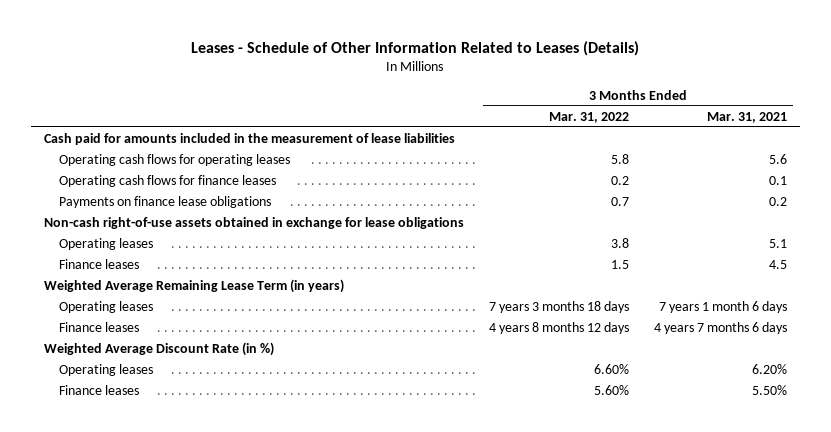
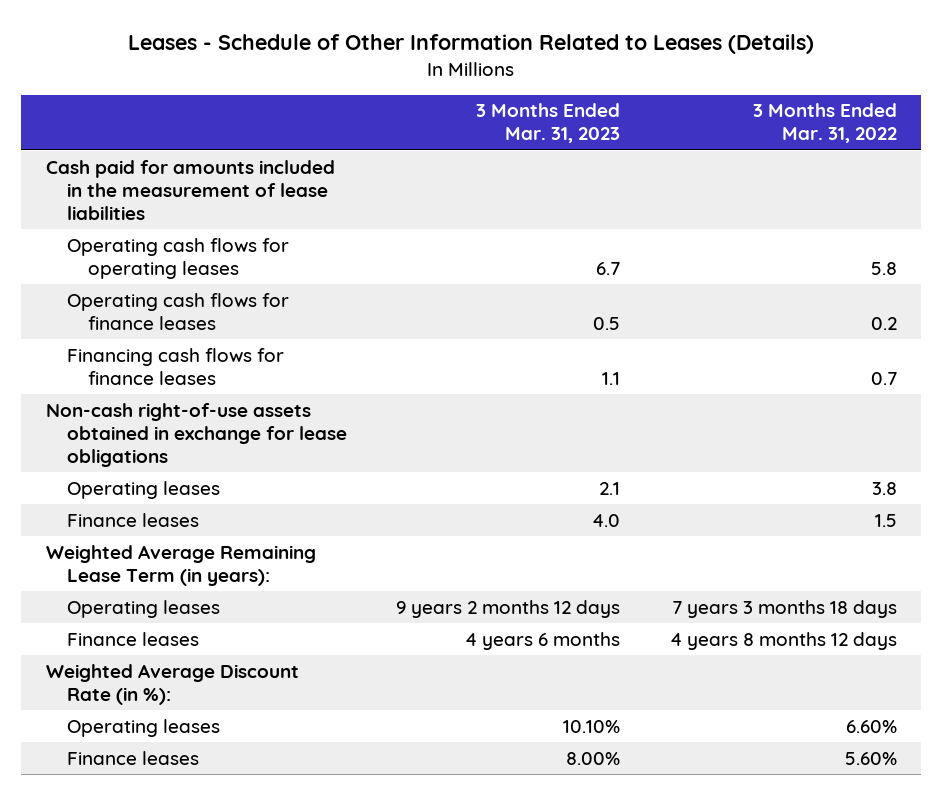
[706,111,787,123] Mar. 31, 2021 -> none
none -> [476,103,621,144] 3 Months Ended Mar. 31, 2023
[58,195,271,208] Payments on finance lease obligations -> [67,347,285,385] Financing cash flows for finance leases
[43,278,344,293] Weighted Average Remaining Lease Term (in years) -> [45,544,316,586] Weighted Average Remaining Lease Term (in years):
[43,341,274,356] Weighted Average Discount Rate (in %) -> [45,663,299,705] Weighted Average Discount Rate (in %):

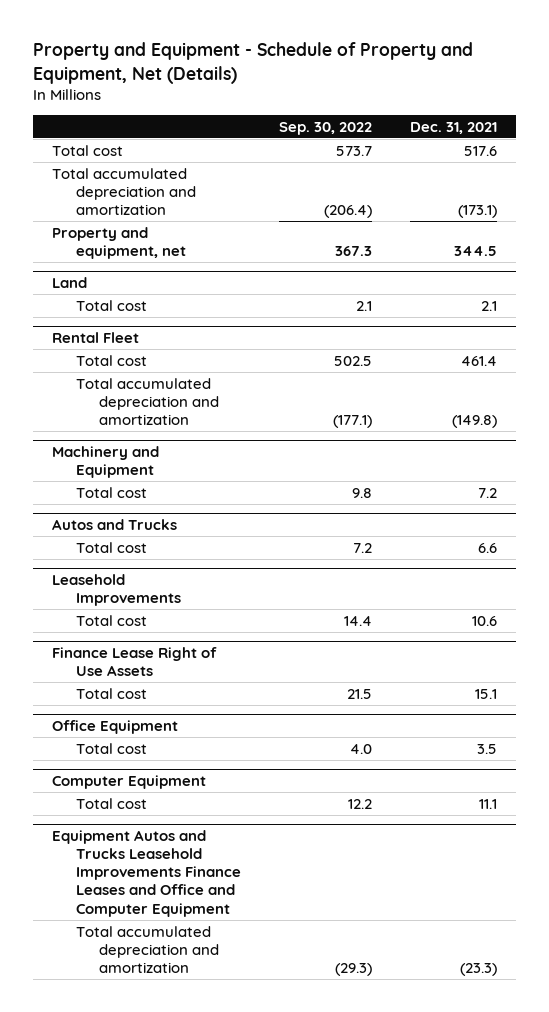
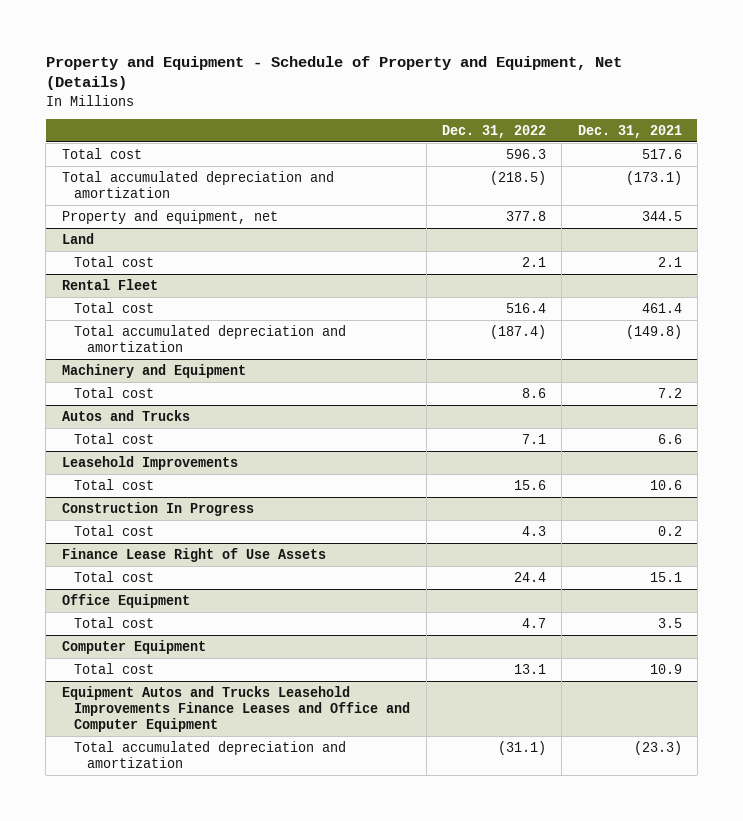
[278,121,372,135] Sep. 30, 2022 -> none
none -> [442,124,547,138] Dec. 31, 2022
none -> [61,501,254,516] Construction In Progress
none -> [74,524,155,536] Total cost
[478,798,497,809] 11.1 -> [649,663,682,674] 10.9

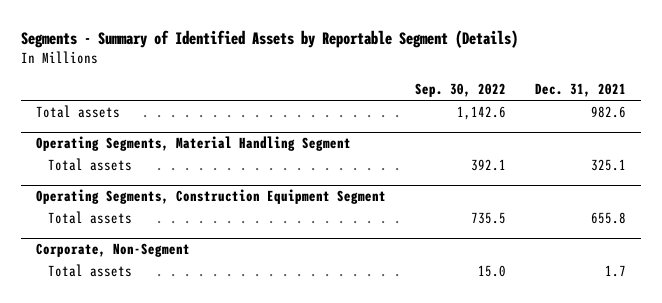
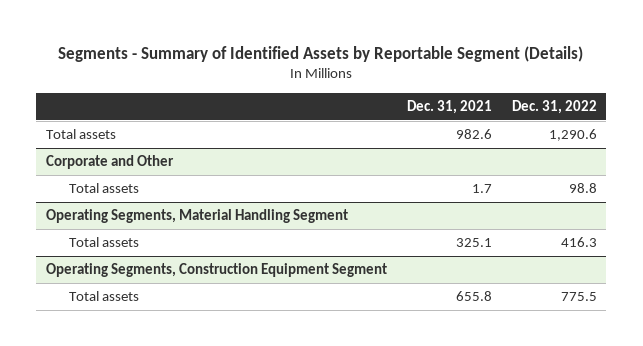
[415,83,507,98] Sep. 30, 2022 -> none
none -> [511,99,597,114] Dec. 31, 2022
none -> [46,155,175,170] Corporate and Other
none -> [68,183,139,194] Total assets
[35,243,190,258] Corporate, Non-Segment -> none
[48,264,133,278] Total assets -> none

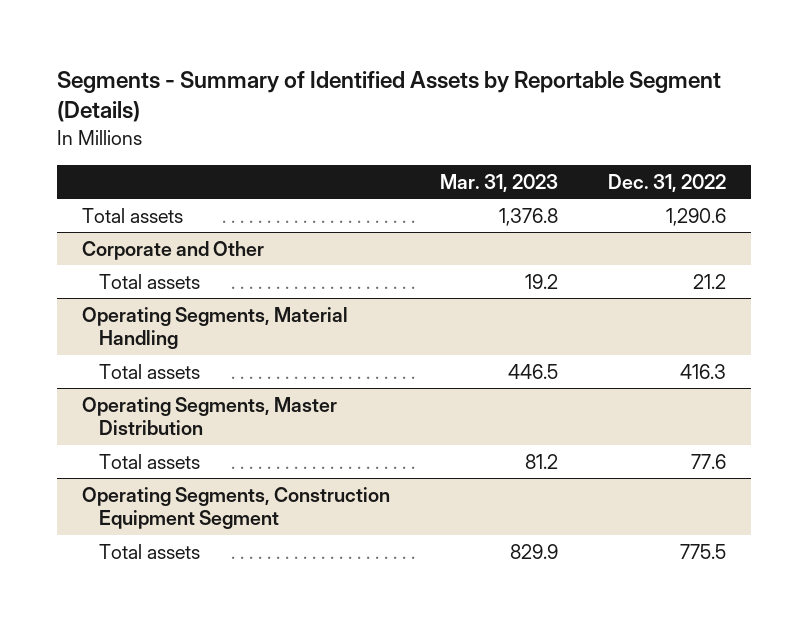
[406,99,492,114] Dec. 31, 2021 -> none
none -> [440,173,559,192] Mar. 31, 2023
[568,183,597,194] 98.8 -> [693,273,727,289] 21.2
[46,209,349,224] Operating Segments, Material Handling Segment -> [82,306,349,350] Operating Segments, Material Handling
none -> [82,396,338,436] Operating Segments, Master Distribution
none -> [98,453,200,469] Total assets

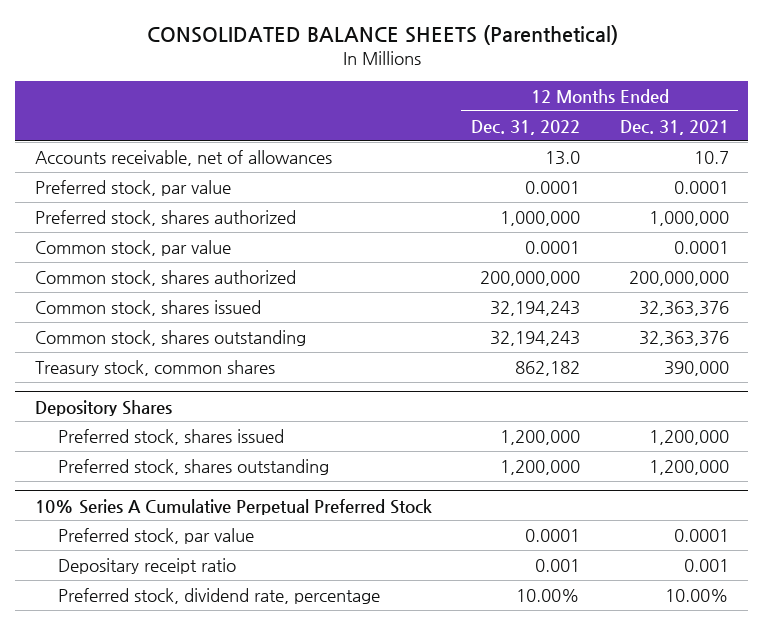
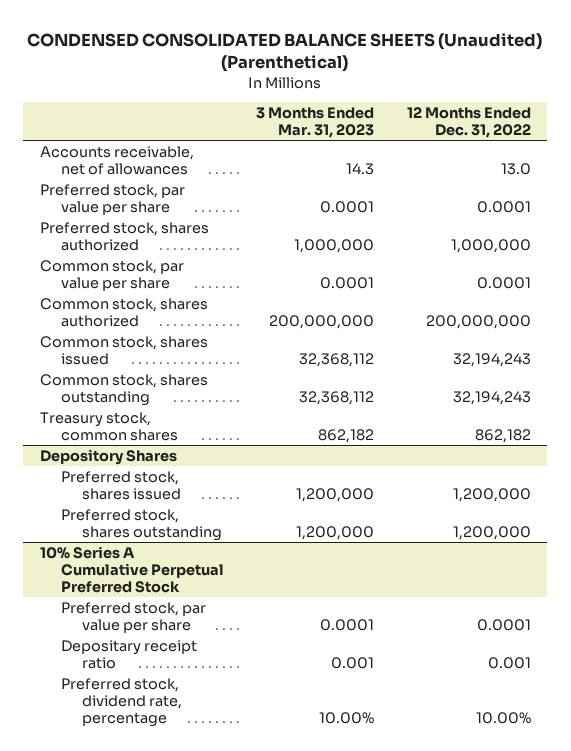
[146,25,618,46] CONSOLIDATED BALANCE SHEETS (Parenthetical) -> [27,32,543,73] CONDENSED CONSOLIDATED BALANCE SHEETS (Unaudited) (Parenthetical)
[619,119,729,135] Dec. 31, 2021 -> none
none -> [256,106,375,138] 3 Months Ended Mar. 31, 2023
[34,179,231,196] Preferred stock, par value -> [39,183,185,215] Preferred stock, par value per share
[34,239,231,256] Common stock, par value -> [39,259,184,291] Common stock, par value per share
[58,527,255,544] Preferred stock, par value -> [60,601,206,633] Preferred stock, par value per share

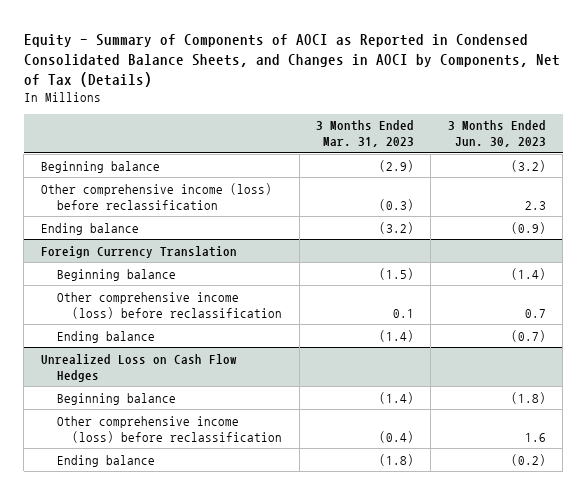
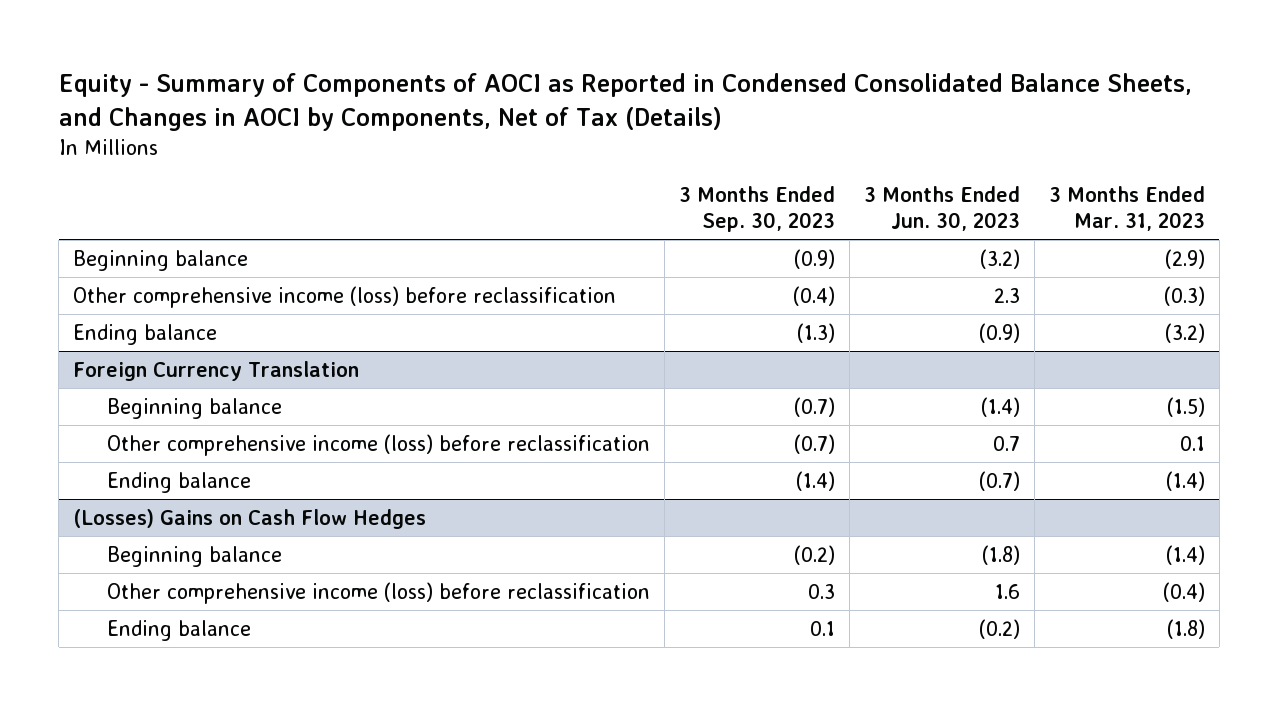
none -> [679,186,836,233] 3 Months Ended Sep. 30, 2023
[40,353,237,382] Unrealized Loss on Cash Flow Hedges -> [73,508,427,529] (Losses) Gains on Cash Flow Hedges

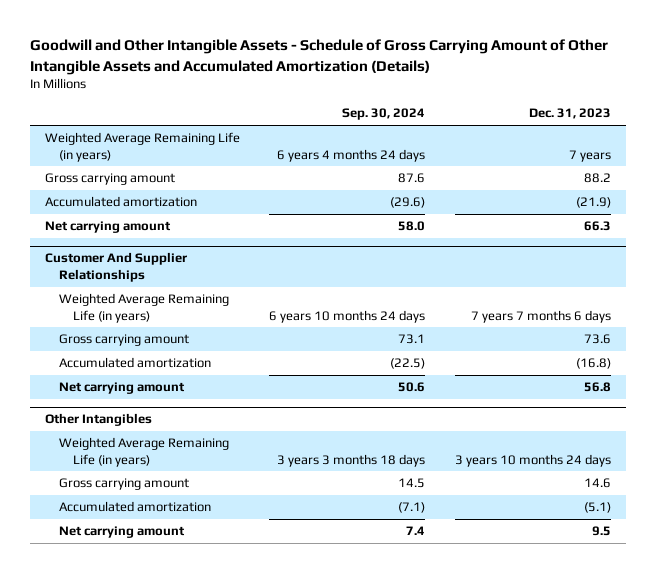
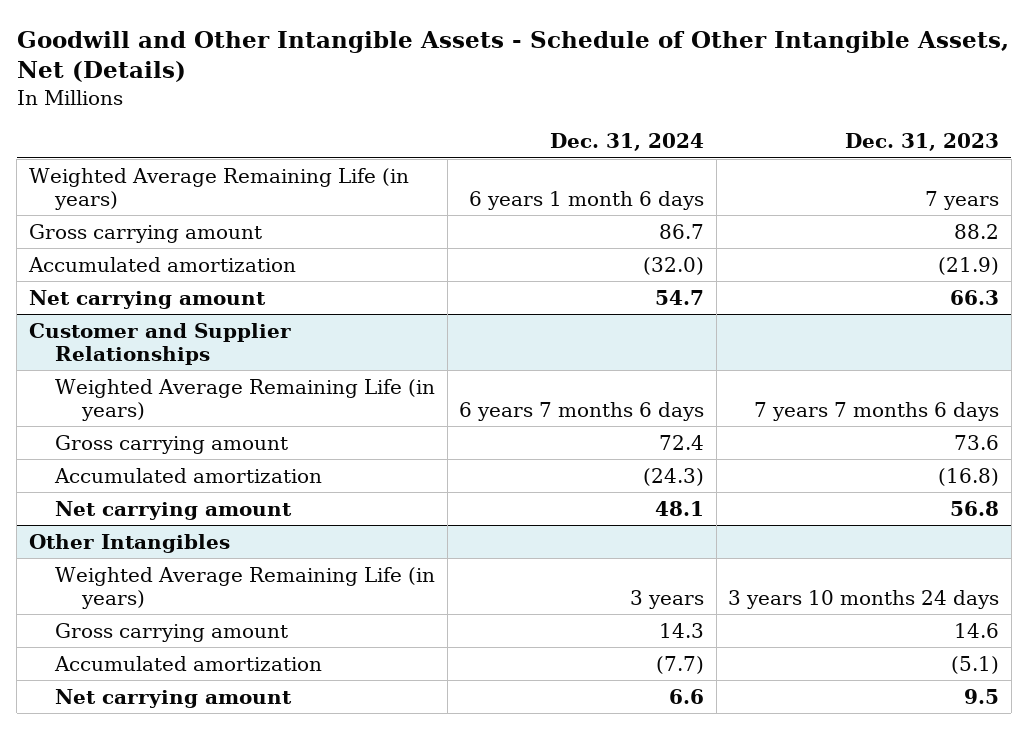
[30,39,609,75] Goodwill and Other Intangible Assets - Schedule of Gross Carrying Amount of Other Intangible Assets and Accumulated Amortization (Details) -> [16,30,1009,83] Goodwill and Other Intangible Assets - Schedule of Other Intangible Assets, Net (Details)
[342,108,426,121] Sep. 30, 2024 -> none
none -> [550,133,705,152] Dec. 31, 2024
[44,252,187,283] Customer And Supplier Relationships -> [28,322,291,365] Customer and Supplier Relationships

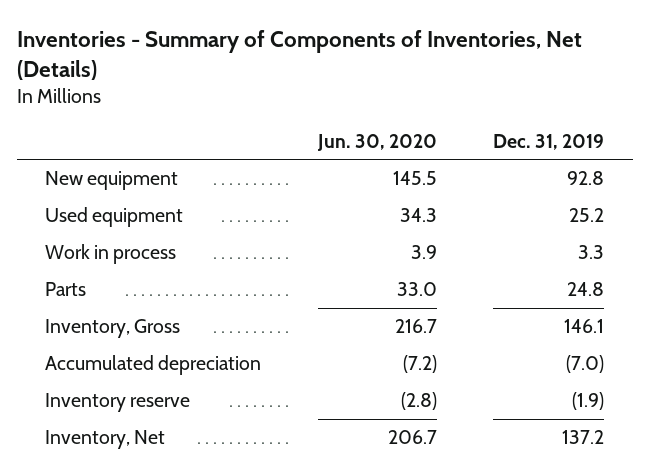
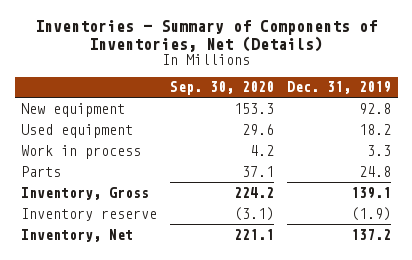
[316,133,437,151] Jun. 30, 2020 -> none
none -> [170,81,275,96] Sep. 30, 2020
[569,208,605,223] 25.2 -> [359,123,392,135] 18.2
[44,355,261,376] Accumulated depreciation -> none
[564,319,605,334] 146.1 -> [351,186,392,199] 139.1

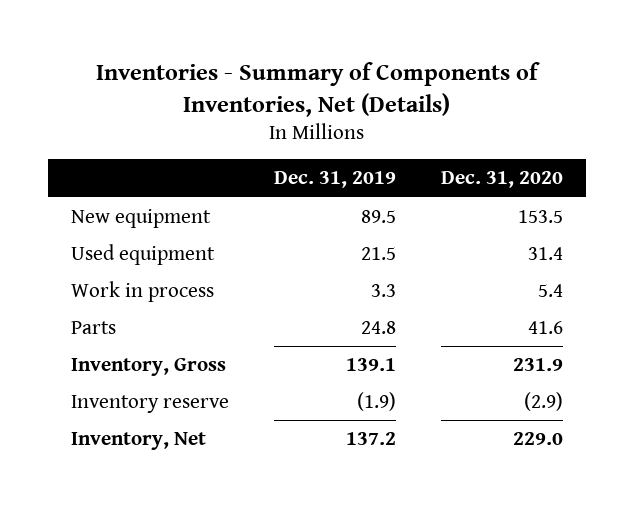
[170,81,275,96] Sep. 30, 2020 -> none
none -> [441,171,564,189] Dec. 31, 2020
[359,102,392,114] 92.8 -> [361,209,397,223] 89.5
[359,123,392,135] 18.2 -> [361,246,397,260] 21.5

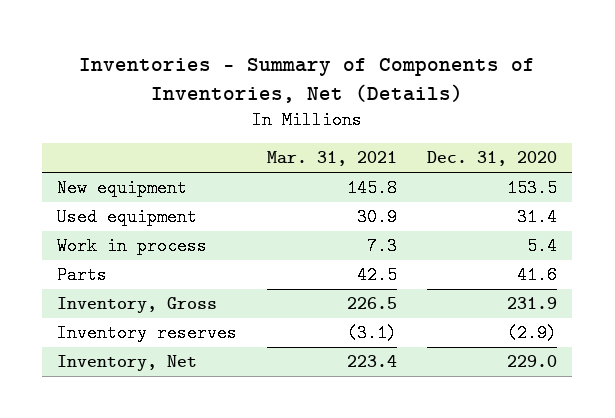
[274,171,397,189] Dec. 31, 2019 -> none
none -> [267,151,398,167] Mar. 31, 2021
[70,394,229,413] Inventory reserve -> [57,324,238,343] Inventory reserves

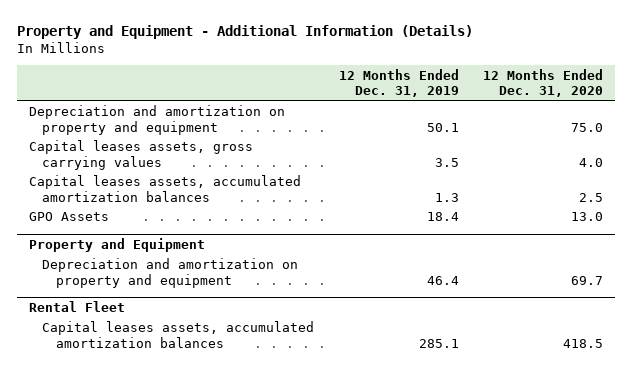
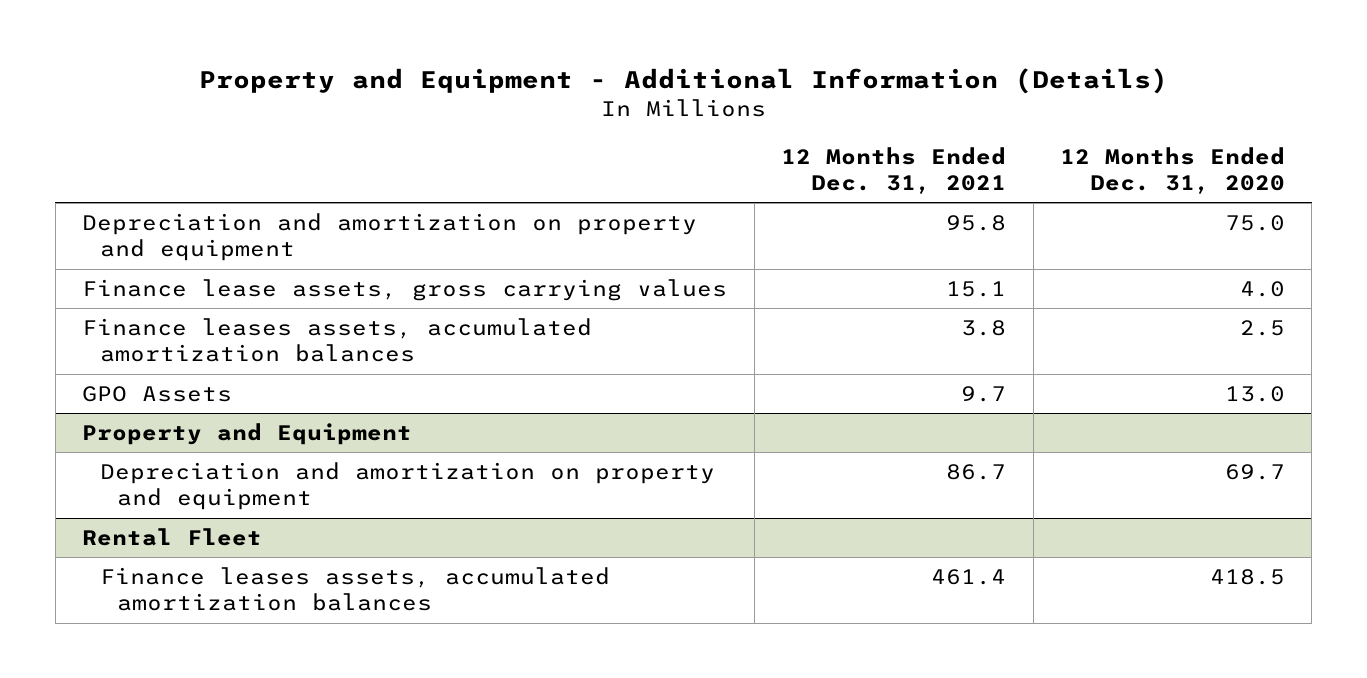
[338,68,459,98] 12 Months Ended Dec. 31, 2019 -> none
none -> [781,146,1007,195] 12 Months Ended Dec. 31, 2021
[28,140,253,171] Capital leases assets, gross carrying values -> [82,278,728,301] Finance lease assets, gross carrying values
[28,175,301,203] Capital leases assets, accumulated amortization balances -> [82,317,593,363] Finance leases assets, accumulated amortization balances
[42,321,315,349] Capital leases assets, accumulated amortization balances -> [99,566,610,612] Finance leases assets, accumulated amortization balances

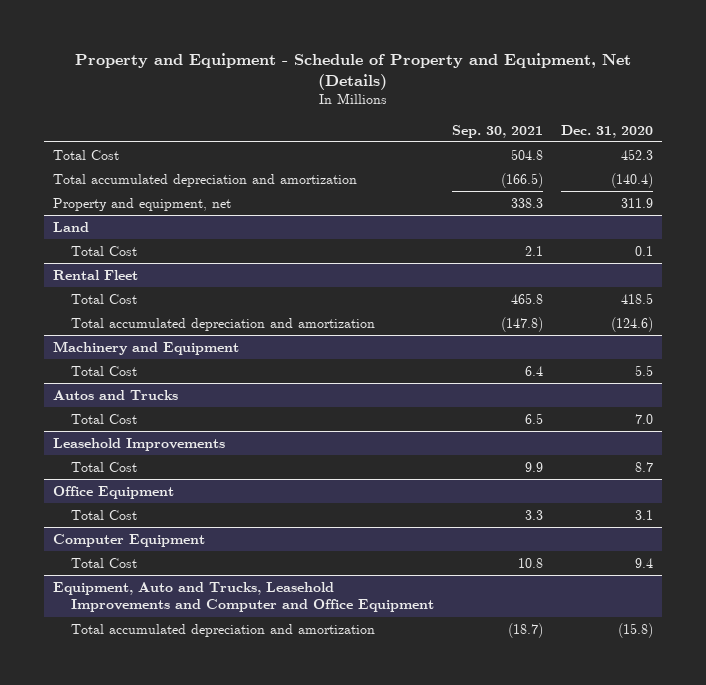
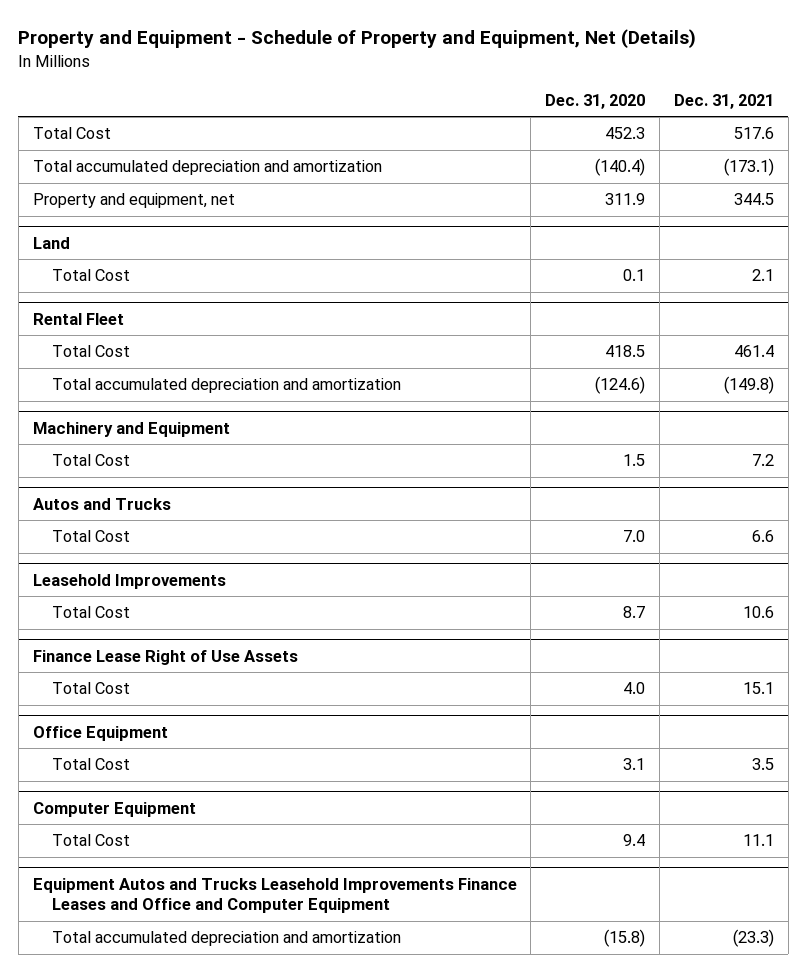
[451,124,543,138] Sep. 30, 2021 -> none
none -> [673,93,774,109] Dec. 31, 2021
[635,364,654,376] 5.5 -> [623,454,646,467] 1.5
none -> [32,649,298,665] Finance Lease Right of Use Assets
none -> [52,682,131,695] Total Cost
[53,581,434,613] Equipment, Auto and Trucks, Leasehold Improvements and Computer and Office Equipment -> [32,877,517,914] Equipment Autos and Trucks Leasehold Improvements Finance Leases and Office and Computer Equipment

